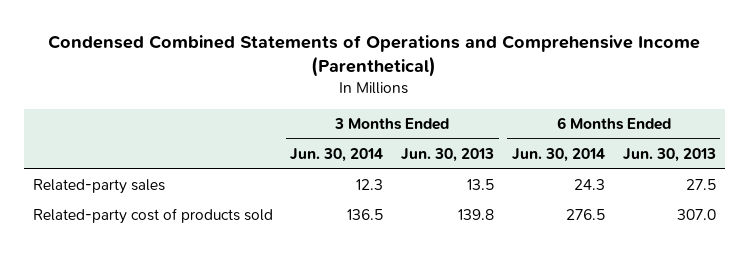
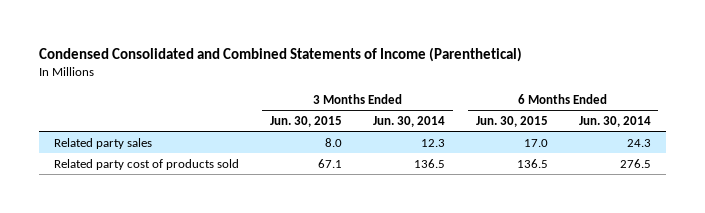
[48,34,701,78] Condensed Combined Statements of Operations and Comprehensive Income (Parenthetical) -> [38,46,522,62] Condensed Consolidated and Combined Statements of Income (Parenthetical)
[401,148,495,163] Jun. 30, 2013 -> none
[622,148,716,163] Jun. 30, 2013 -> none
none -> [270,115,343,127] Jun. 30, 2015
none -> [475,115,548,127] Jun. 30, 2015
[32,179,165,195] Related-party sales -> [54,137,153,149] Related party sales
[32,208,273,225] Related-party cost of products sold -> [54,158,240,170] Related party cost of products sold

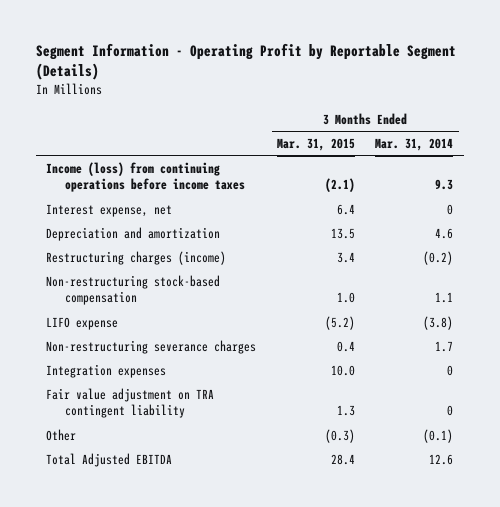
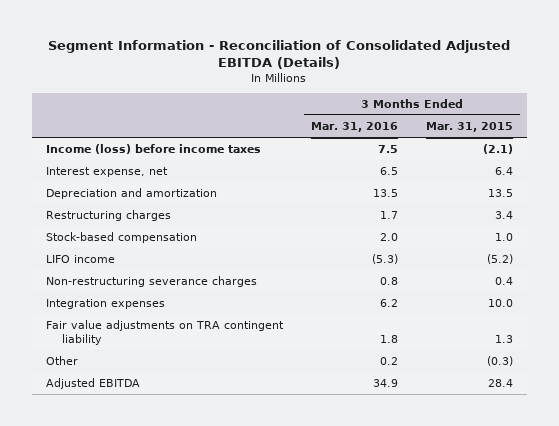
[36,43,457,81] Segment Information - Operating Profit by Reportable Segment (Details) -> [48,39,511,69] Segment Information - Reconciliation of Consolidated Adjusted EBITDA (Details)
[375,137,454,151] Mar. 31, 2014 -> none
none -> [310,122,398,133] Mar. 31, 2016
[46,161,245,193] Income (loss) from continuing operations before income taxes -> [46,144,262,155] Income (loss) before income taxes
[46,250,227,265] Restructuring charges (income) -> [46,210,172,222] Restructuring charges
[46,274,221,306] Non-restructuring stock-based compensation -> [46,232,198,244] Stock-based compensation
[46,316,119,330] LIFO expense -> [46,255,116,264] LIFO income
[46,387,215,419] Fair value adjustment on TRA contingent liability -> [46,320,285,346] Fair value adjustments on TRA contingent liability
[46,452,173,467] Total Adjusted EBITDA -> [46,378,141,390] Adjusted EBITDA

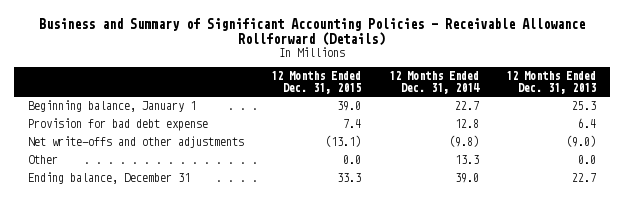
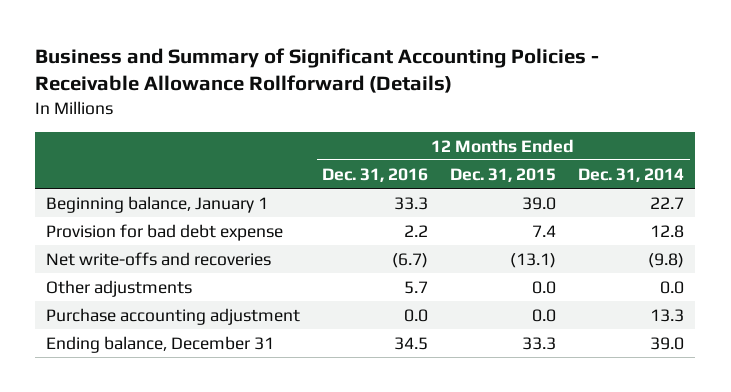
[506,71,597,94] 12 Months Ended Dec. 31, 2013 -> none
none -> [322,167,429,182] Dec. 31, 2016
[27,136,244,149] Net write-offs and other adjustments -> [46,251,272,266] Net write-offs and recoveries
none -> [46,279,193,297] Other adjustments
[27,155,58,165] Other -> [46,307,301,325] Purchase accounting adjustment

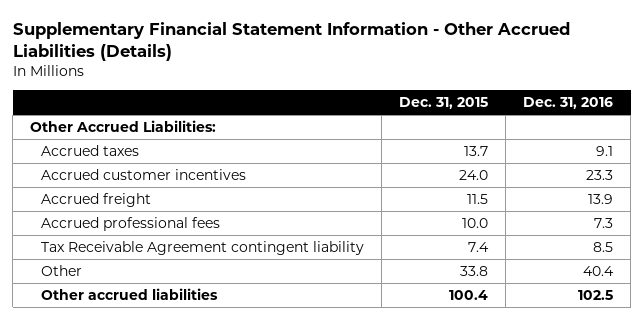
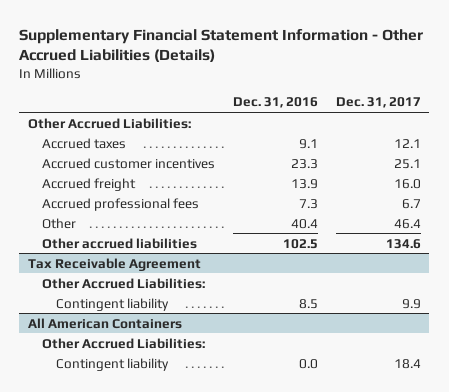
[399,97,489,110] Dec. 31, 2015 -> none
none -> [335,97,421,109] Dec. 31, 2017
[40,241,364,256] Tax Receivable Agreement contingent liability -> none
none -> [27,257,201,271] Tax Receivable Agreement
none -> [42,277,206,289] Other Accrued Liabilities:
none -> [56,297,170,311] Contingent liability
none -> [27,317,182,329] All American Containers
none -> [42,337,206,349] Other Accrued Liabilities:
none -> [56,357,170,371] Contingent liability

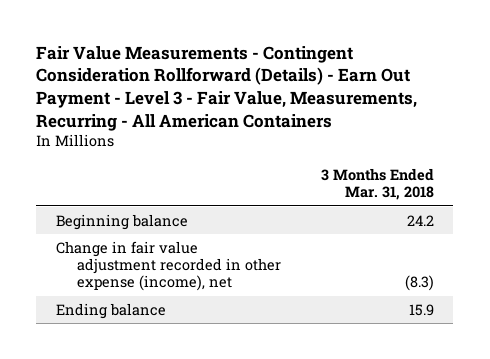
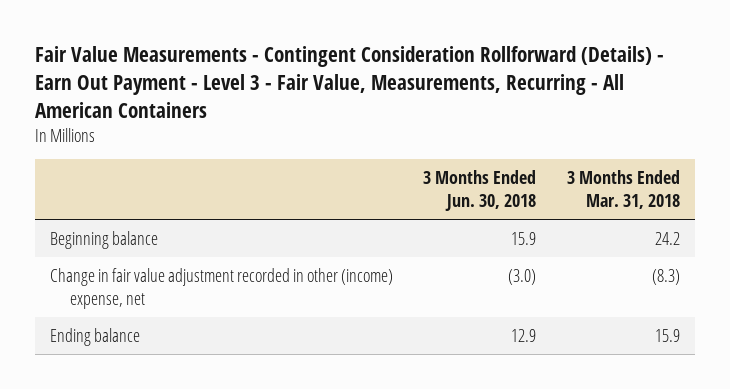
none -> [423,170,537,212] 3 Months Ended Jun. 30, 2018
[56,240,281,292] Change in fair value adjustment recorded in other expense (income), net -> [49,267,393,309] Change in fair value adjustment recorded in other (income) expense, net

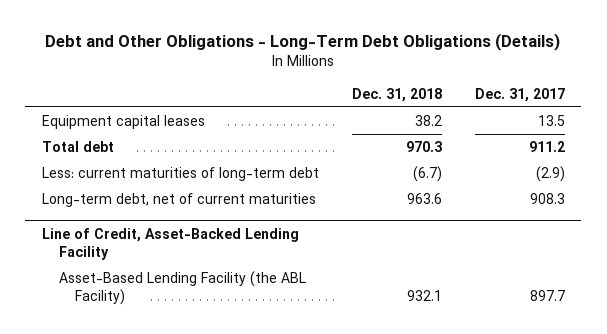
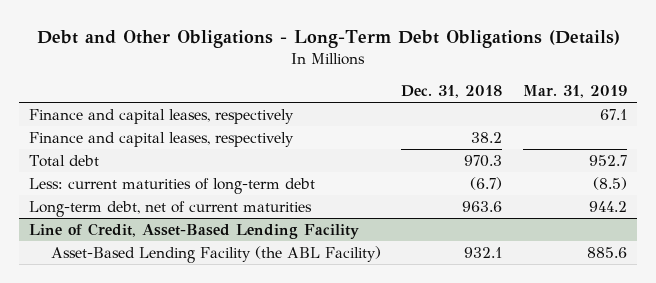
[474,87,565,102] Dec. 31, 2017 -> none
none -> [522,84,627,98] Mar. 31, 2019
none -> [29,108,295,124] Finance and capital leases, respectively
[41,115,205,130] Equipment capital leases -> [29,131,295,147] Finance and capital leases, respectively
[41,228,299,260] Line of Credit, Asset-Backed Lending Facility -> [29,222,360,239] Line of Credit, Asset-Based Lending Facility

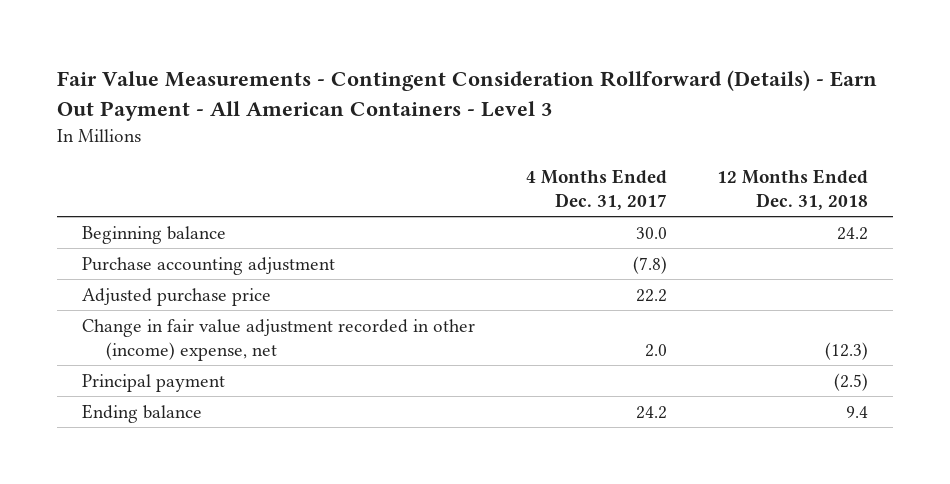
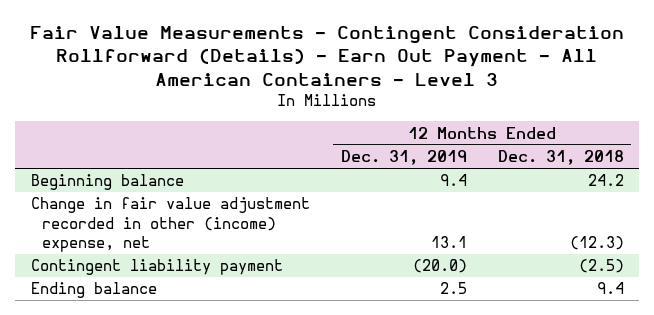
[525,168,667,210] 4 Months Ended Dec. 31, 2017 -> none
none -> [340,150,467,166] Dec. 31, 2019
[82,256,336,275] Purchase accounting adjustment -> none
[82,287,272,306] Adjusted purchase price -> none
[82,373,226,392] Principal payment -> [30,259,283,276] Contingent liability payment

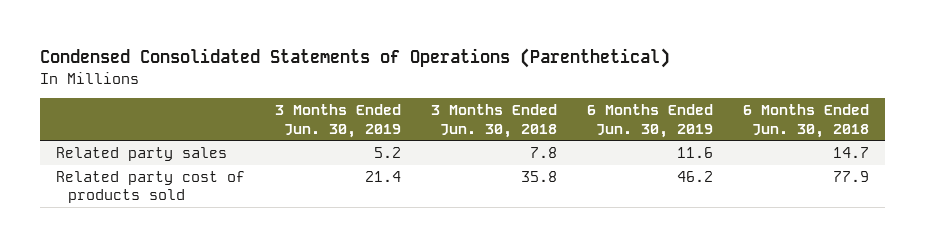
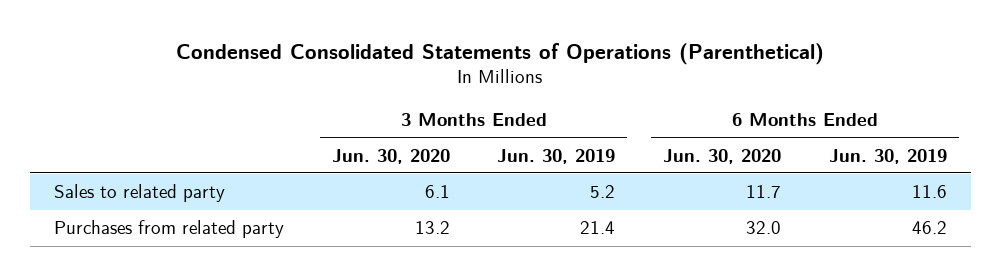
[431,104,558,138] 3 Months Ended Jun. 30, 2018 -> none
[743,104,870,138] 6 Months Ended Jun. 30, 2018 -> none
none -> [331,148,450,164] Jun. 30, 2020
none -> [663,148,782,164] Jun. 30, 2020
[55,147,227,162] Related party sales -> [53,184,225,203] Sales to related party
[55,171,245,204] Related party cost of products sold -> [53,220,284,239] Purchases from related party

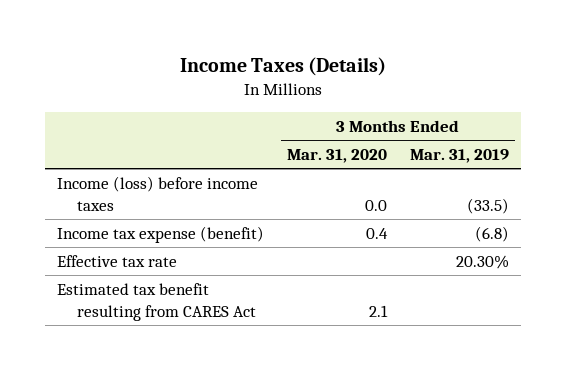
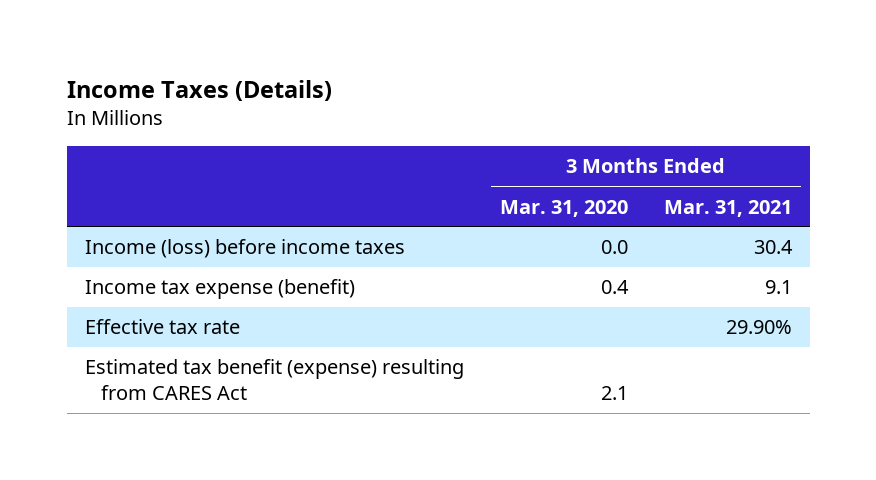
[410,149,510,164] Mar. 31, 2019 -> none
none -> [663,199,792,217] Mar. 31, 2021
[56,282,257,321] Estimated tax benefit resulting from CARES Act -> [84,359,464,400] Estimated tax benefit (expense) resulting from CARES Act

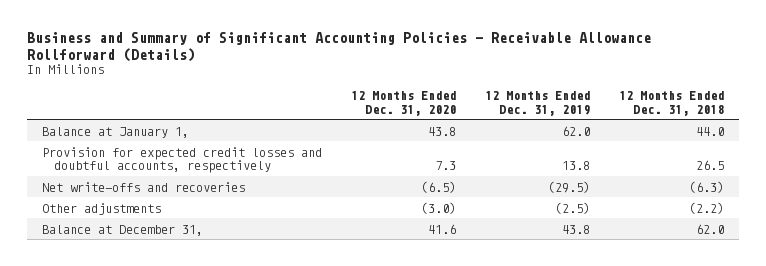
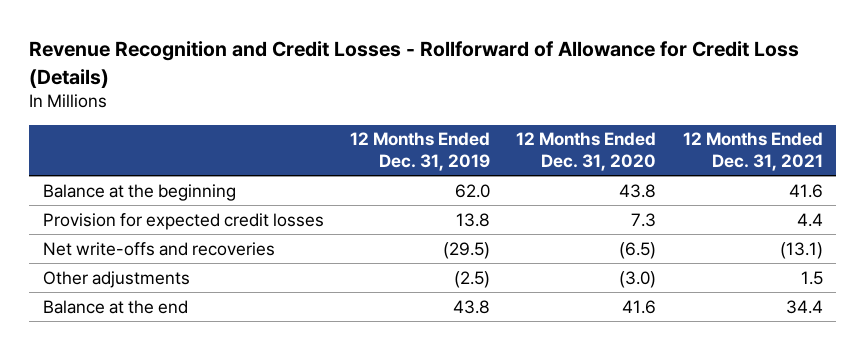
[26,32,651,62] Business and Summary of Significant Accounting Policies - Receivable Allowance Rollforward (Details) -> [29,41,800,88] Revenue Recognition and Credit Losses - Rollforward of Allowance for Credit Loss (Details)
[619,91,725,116] 12 Months Ended Dec. 31, 2018 -> none
none -> [682,132,823,172] 12 Months Ended Dec. 31, 2021
[41,126,189,138] Balance at January 1, -> [42,183,236,201] Balance at the beginning
[41,146,322,174] Provision for expected credit losses and doubtful accounts, respectively -> [42,212,324,230] Provision for expected credit losses
[41,224,203,236] Balance at December 31, -> [42,299,188,314] Balance at the end

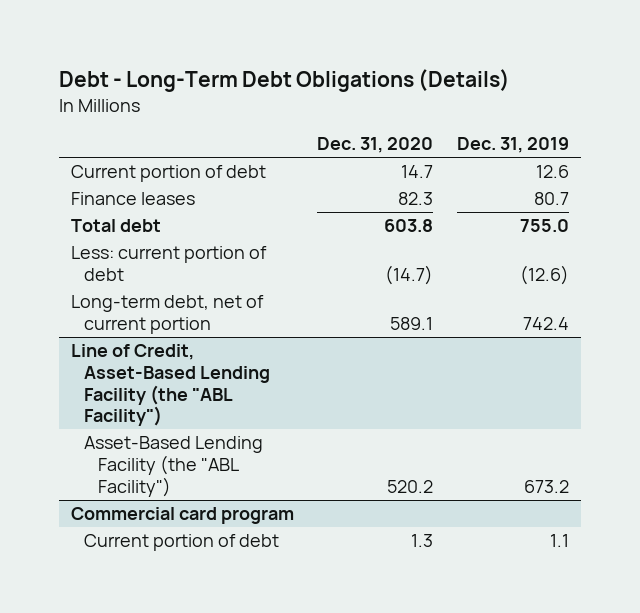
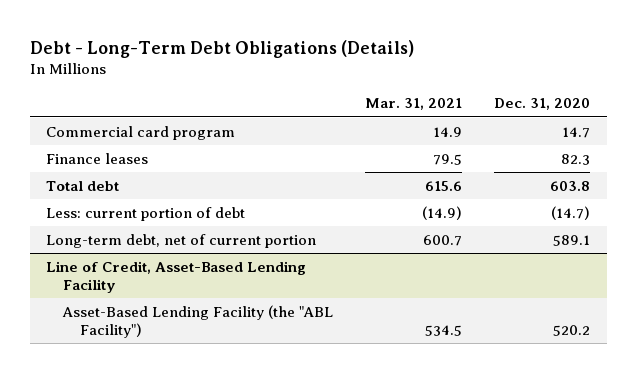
[457,137,570,154] Dec. 31, 2019 -> none
none -> [365,98,463,111] Mar. 31, 2021
[70,165,266,183] Current portion of debt -> [46,125,236,140] Commercial card program
[70,344,271,427] Line of Credit, Asset-Based Lending Facility (the "ABL Facility") -> [46,260,307,293] Line of Credit, Asset-Based Lending Facility
[70,507,294,525] Commercial card program -> none
[84,534,280,552] Current portion of debt -> none

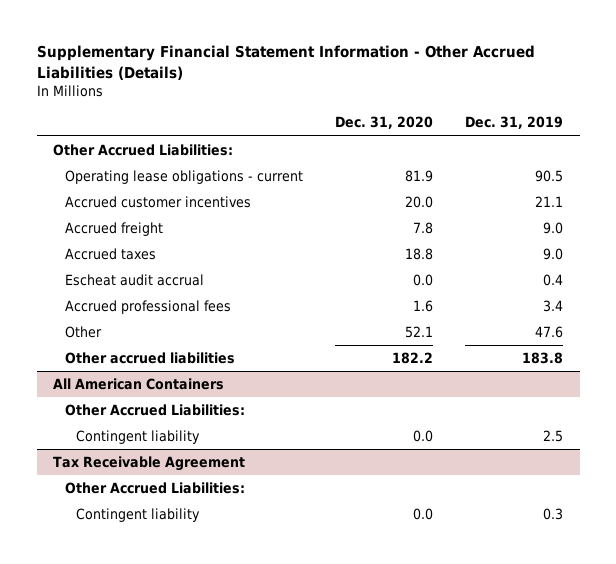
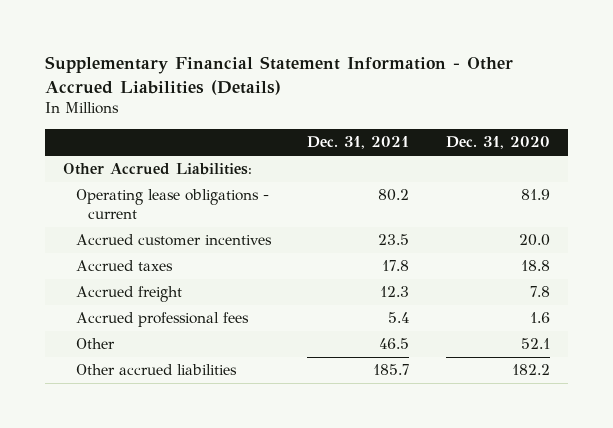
[465,116,564,130] Dec. 31, 2019 -> none
none -> [307,136,410,150] Dec. 31, 2021
[64,274,204,287] Escheat audit accrual -> none
[64,222,163,237] Accrued freight -> [75,286,182,303] Accrued freight
[53,378,225,391] All American Containers -> none
[64,404,245,417] Other Accrued Liabilities: -> none
[75,430,200,445] Contingent liability -> none
[53,456,246,472] Tax Receivable Agreement -> none
[64,482,245,495] Other Accrued Liabilities: -> none
[75,508,200,523] Contingent liability -> none

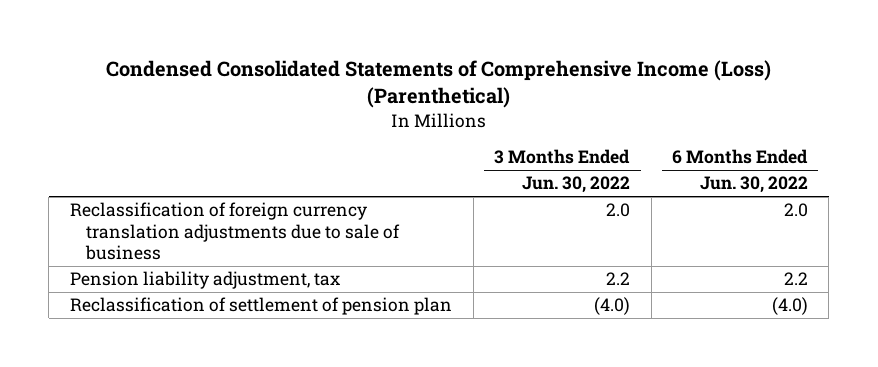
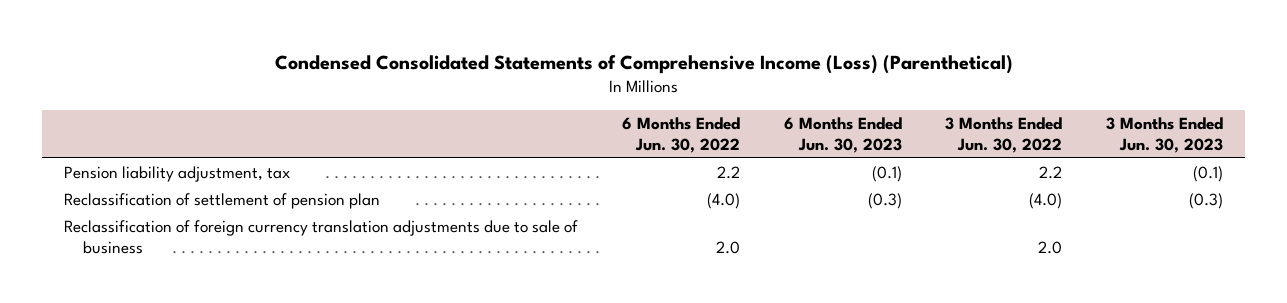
none -> [783,116,902,153] 6 Months Ended Jun. 30, 2023
none -> [1105,116,1223,153] 3 Months Ended Jun. 30, 2023
[70,202,400,261] Reclassification of foreign currency translation adjustments due to sale of business -> [64,220,579,255] Reclassification of foreign currency translation adjustments due to sale of business

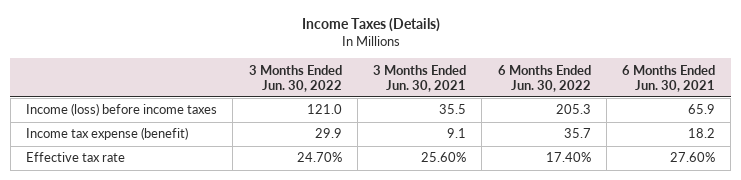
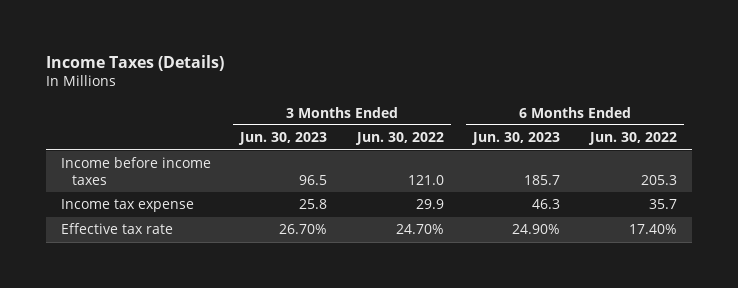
[373,64,467,92] 3 Months Ended Jun. 30, 2021 -> none
[622,64,716,92] 6 Months Ended Jun. 30, 2021 -> none
none -> [238,132,328,146] Jun. 30, 2023
none -> [471,132,561,146] Jun. 30, 2023
[26,103,218,117] Income (loss) before income taxes -> [60,157,211,186] Income before income taxes
[26,127,189,141] Income tax expense (benefit) -> [60,199,194,213] Income tax expense

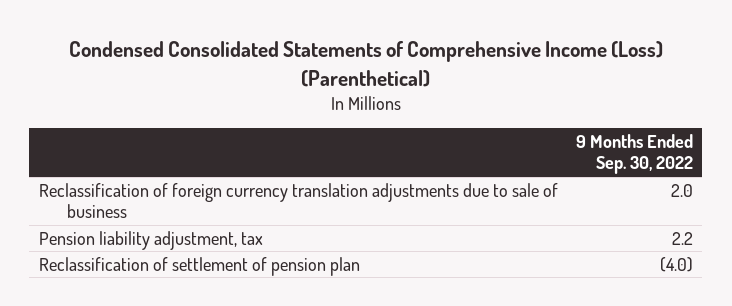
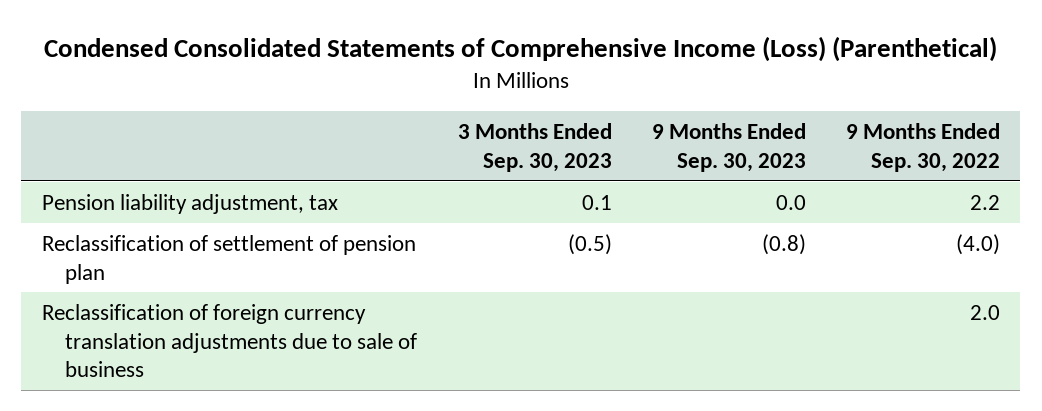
none -> [457,122,612,172] 3 Months Ended Sep. 30, 2023
none -> [651,122,806,172] 9 Months Ended Sep. 30, 2023
[38,182,558,219] Reclassification of foreign currency translation adjustments due to sale of business -> [41,303,418,378] Reclassification of foreign currency translation adjustments due to sale of business

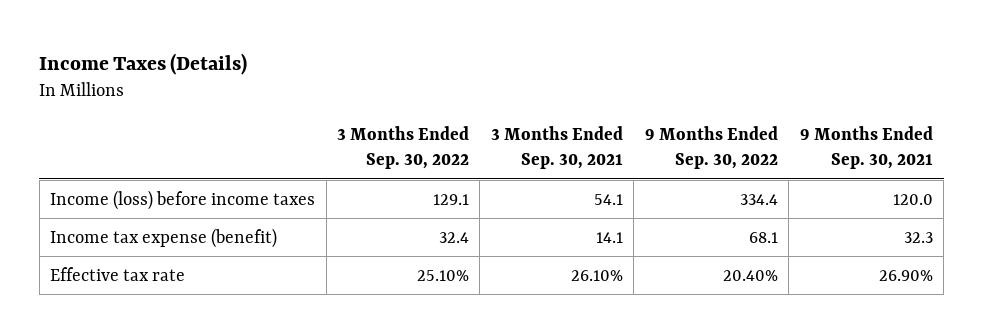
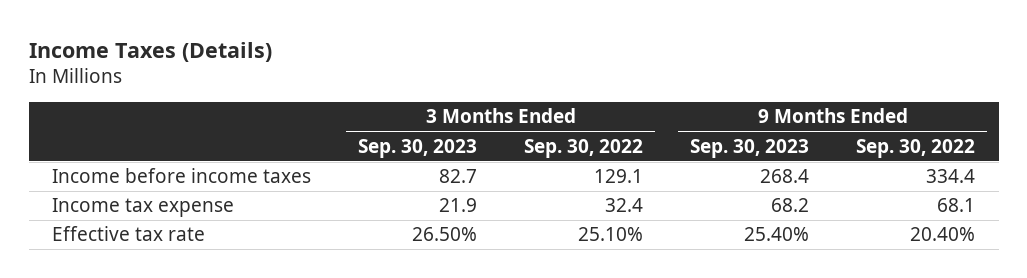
[490,126,623,170] 3 Months Ended Sep. 30, 2021 -> none
[799,126,933,170] 9 Months Ended Sep. 30, 2021 -> none
none -> [358,138,478,158] Sep. 30, 2023
none -> [690,138,810,158] Sep. 30, 2023
[50,189,316,210] Income (loss) before income taxes -> [52,168,312,184] Income before income taxes
[50,227,278,248] Income tax expense (benefit) -> [52,198,235,218] Income tax expense

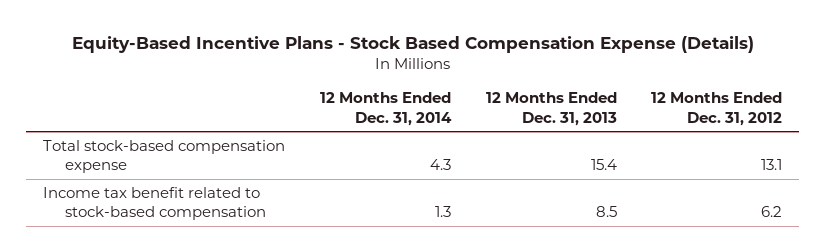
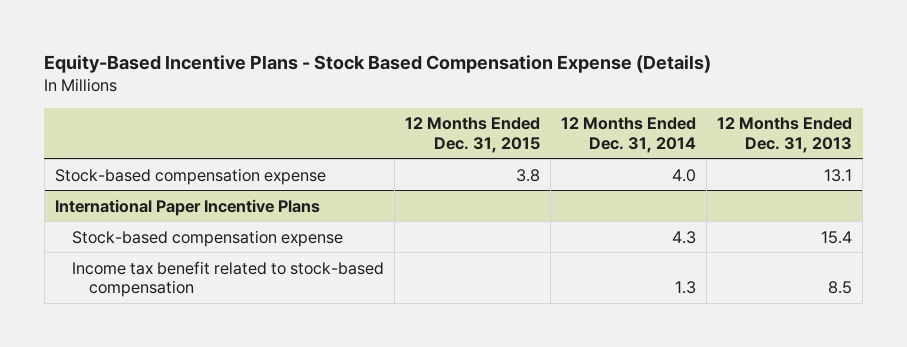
[651,92,783,126] 12 Months Ended Dec. 31, 2012 -> none
none -> [404,117,540,153] 12 Months Ended Dec. 31, 2015
[43,140,286,174] Total stock-based compensation expense -> [54,167,326,185] Stock-based compensation expense
[429,159,451,171] 4.3 -> [671,168,696,182] 4.0
[590,159,617,171] 15.4 -> [824,168,853,182] 13.1
none -> [54,198,320,216] International Paper Incentive Plans
none -> [71,229,343,247] Stock-based compensation expense

